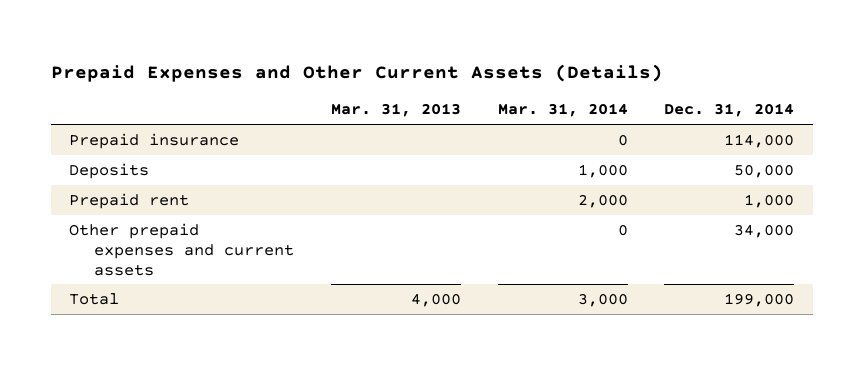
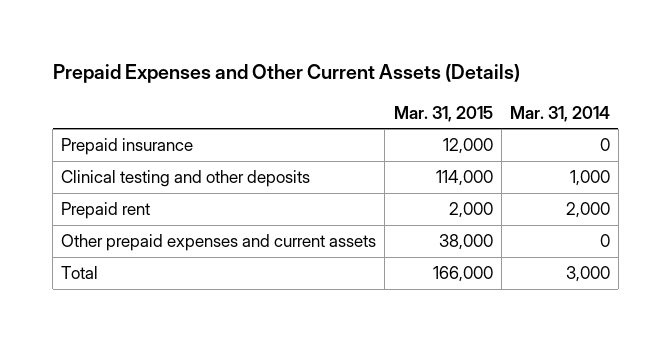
[330,103,461,118] Mar. 31, 2013 -> none
[664,103,795,118] Dec. 31, 2014 -> none
none -> [393,105,493,122] Mar. 31, 2015
[69,162,150,179] Deposits -> [61,170,311,188] Clinical testing and other deposits

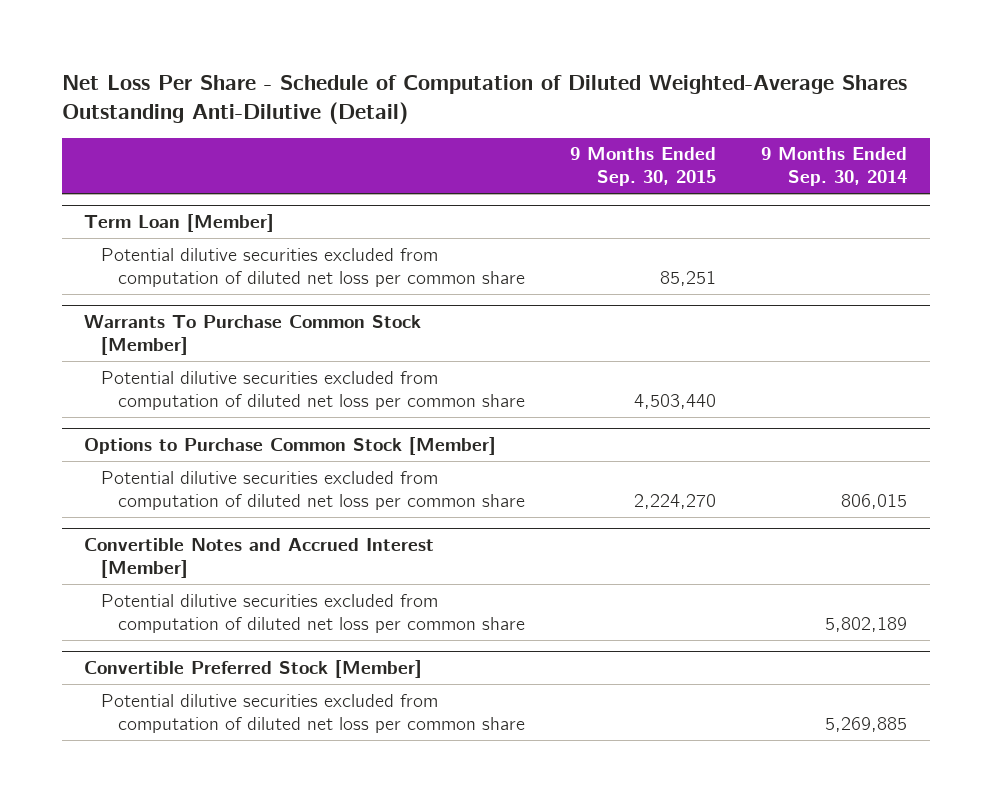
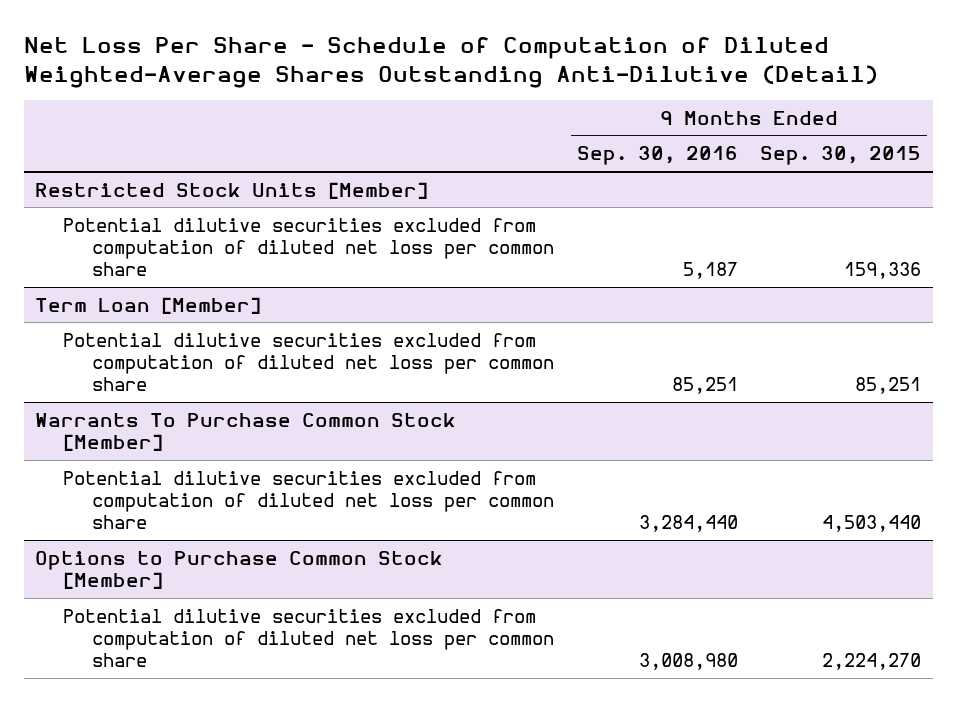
[761,147,908,187] 9 Months Ended Sep. 30, 2014 -> none
none -> [576,146,738,166] Sep. 30, 2016
none -> [34,181,428,199] Restricted Stock Units [Member]
none -> [63,217,554,277] Potential dilutive securities excluded from computation of diluted net loss per common share
[84,538,435,579] Convertible Notes and Accrued Interest [Member] -> none
[100,593,525,633] Potential dilutive securities excluded from computation of diluted net loss per common share -> none
[84,660,423,679] Convertible Preferred Stock [Member] -> none
[100,693,525,733] Potential dilutive securities excluded from computation of diluted net loss per common share -> none

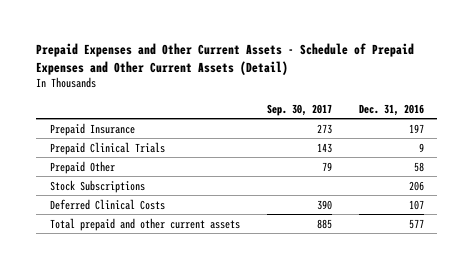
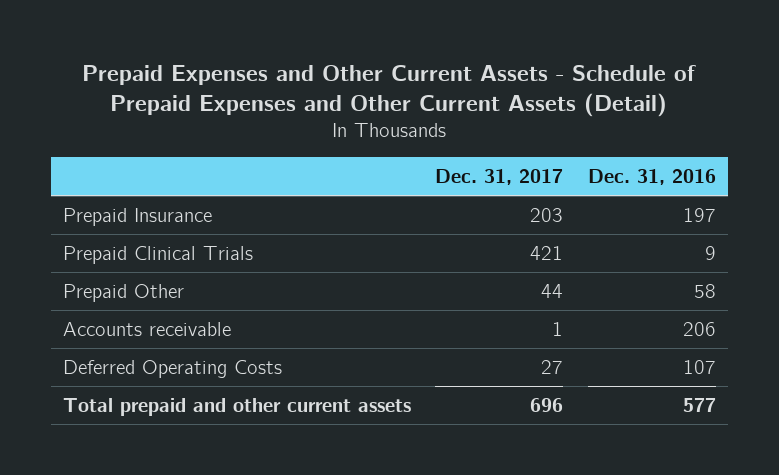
[266,103,332,116] Sep. 30, 2017 -> none
none -> [435,168,564,185] Dec. 31, 2017
[49,179,145,193] Stock Subscriptions -> none
none -> [62,321,231,336] Accounts receivable
[49,198,165,210] Deferred Clinical Costs -> [62,359,282,378] Deferred Operating Costs

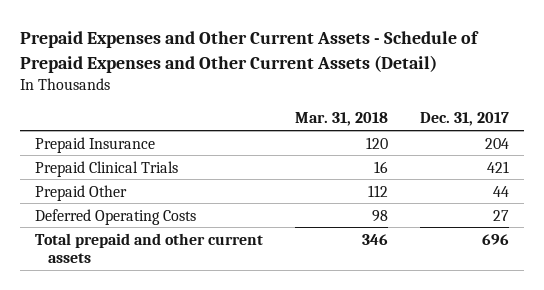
[587,168,716,185] Dec. 31, 2016 -> none
none -> [295,112,389,127] Mar. 31, 2018
[530,207,564,222] 203 -> [484,137,509,149] 204
[62,321,231,336] Accounts receivable -> none

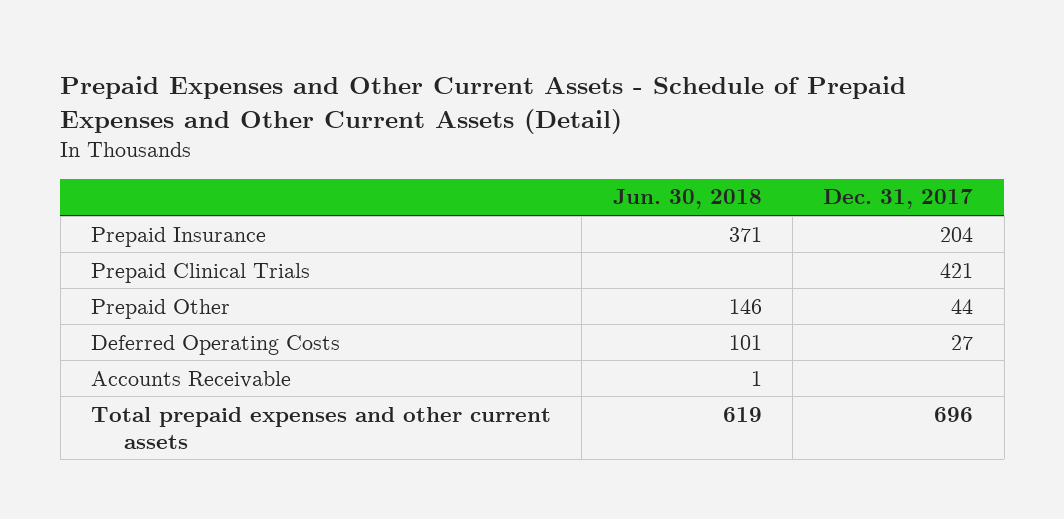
[295,112,389,127] Mar. 31, 2018 -> none
none -> [612,189,762,210] Jun. 30, 2018
none -> [91,370,292,388] Accounts Receivable
[35,232,264,264] Total prepaid and other current assets -> [91,406,552,449] Total prepaid expenses and other current assets

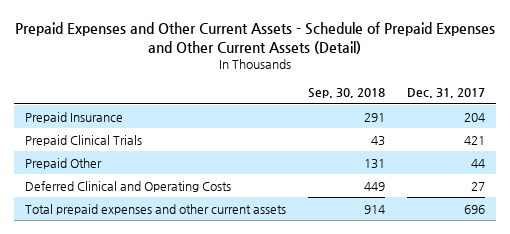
[612,189,762,210] Jun. 30, 2018 -> none
none -> [308,88,386,99] Sep. 30, 2018
[91,370,292,388] Accounts Receivable -> none
[91,334,341,355] Deferred Operating Costs -> [25,180,232,192] Deferred Clinical and Operating Costs

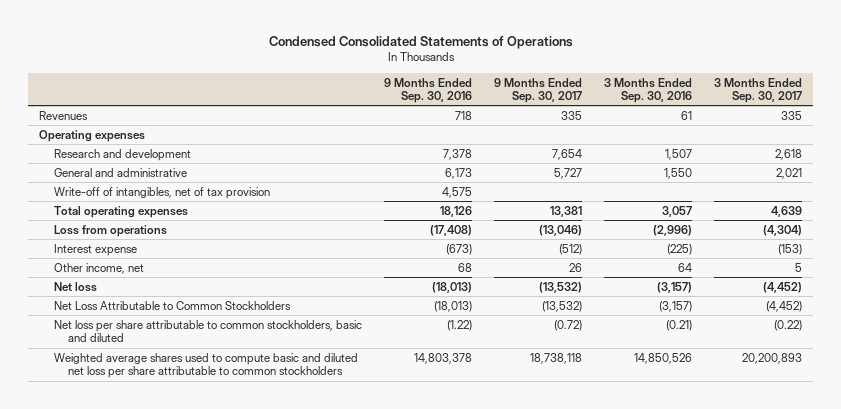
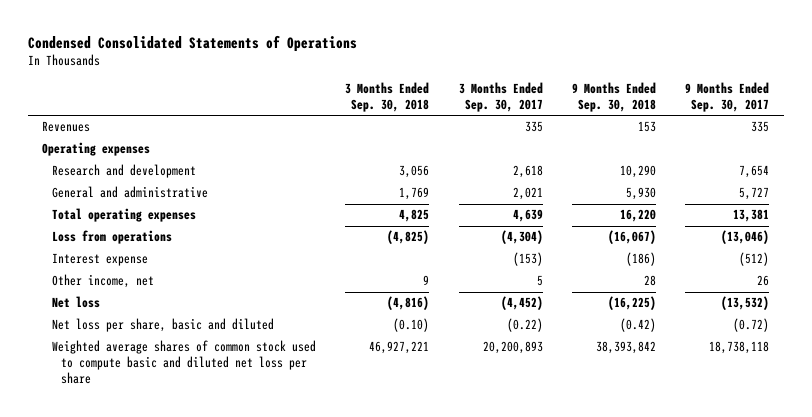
[383,77,472,103] 9 Months Ended Sep. 30, 2016 -> none
[603,77,692,103] 3 Months Ended Sep. 30, 2016 -> none
none -> [345,82,430,112] 3 Months Ended Sep. 30, 2018
none -> [572,82,657,112] 9 Months Ended Sep. 30, 2018
[53,186,270,199] Write-off of intangibles, net of tax provision -> none
[53,300,291,310] Net Loss Attributable to Common Stockholders -> none
[53,319,362,343] Net loss per share attributable to common stockholders, basic and diluted -> [51,318,274,333] Net loss per share, basic and diluted
[53,352,358,379] Weighted average shares used to compute basic and diluted net loss per share attributable to common stockholders -> [51,340,316,384] Weighted average shares of common stock used to compute basic and diluted net loss per share

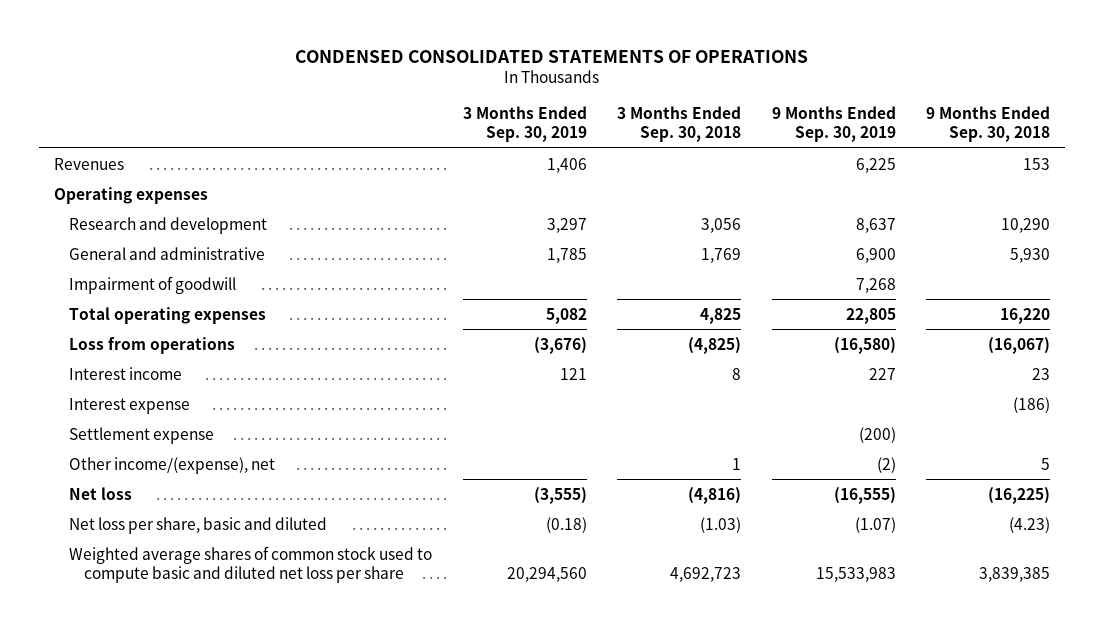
[27,34,357,52] Condensed Consolidated Statements of Operations -> [295,49,809,63] CONDENSED CONSOLIDATED STATEMENTS OF OPERATIONS
[458,82,543,112] 3 Months Ended Sep. 30, 2017 -> none
[685,82,770,112] 9 Months Ended Sep. 30, 2017 -> none
none -> [462,106,587,143] 3 Months Ended Sep. 30, 2019
none -> [771,106,896,143] 9 Months Ended Sep. 30, 2019
none -> [69,275,237,294] Impairment of goodwill
none -> [69,366,183,380] Interest income
none -> [69,426,215,444] Settlement expense
[51,274,154,289] Other income, net -> [69,456,276,474] Other income/(expense), net
[423,275,430,286] 9 -> [732,457,742,470] 1
[644,275,657,287] 28 -> [1041,457,1051,470] 5
[393,318,430,333] (0.10) -> [700,516,742,533] (1.03)
[620,318,657,333] (0.42) -> [1009,516,1051,533] (4.23)
[369,341,430,355] 46,927,221 -> [670,566,742,582] 4,692,723
[596,341,657,355] 38,393,842 -> [979,566,1051,582] 3,839,385

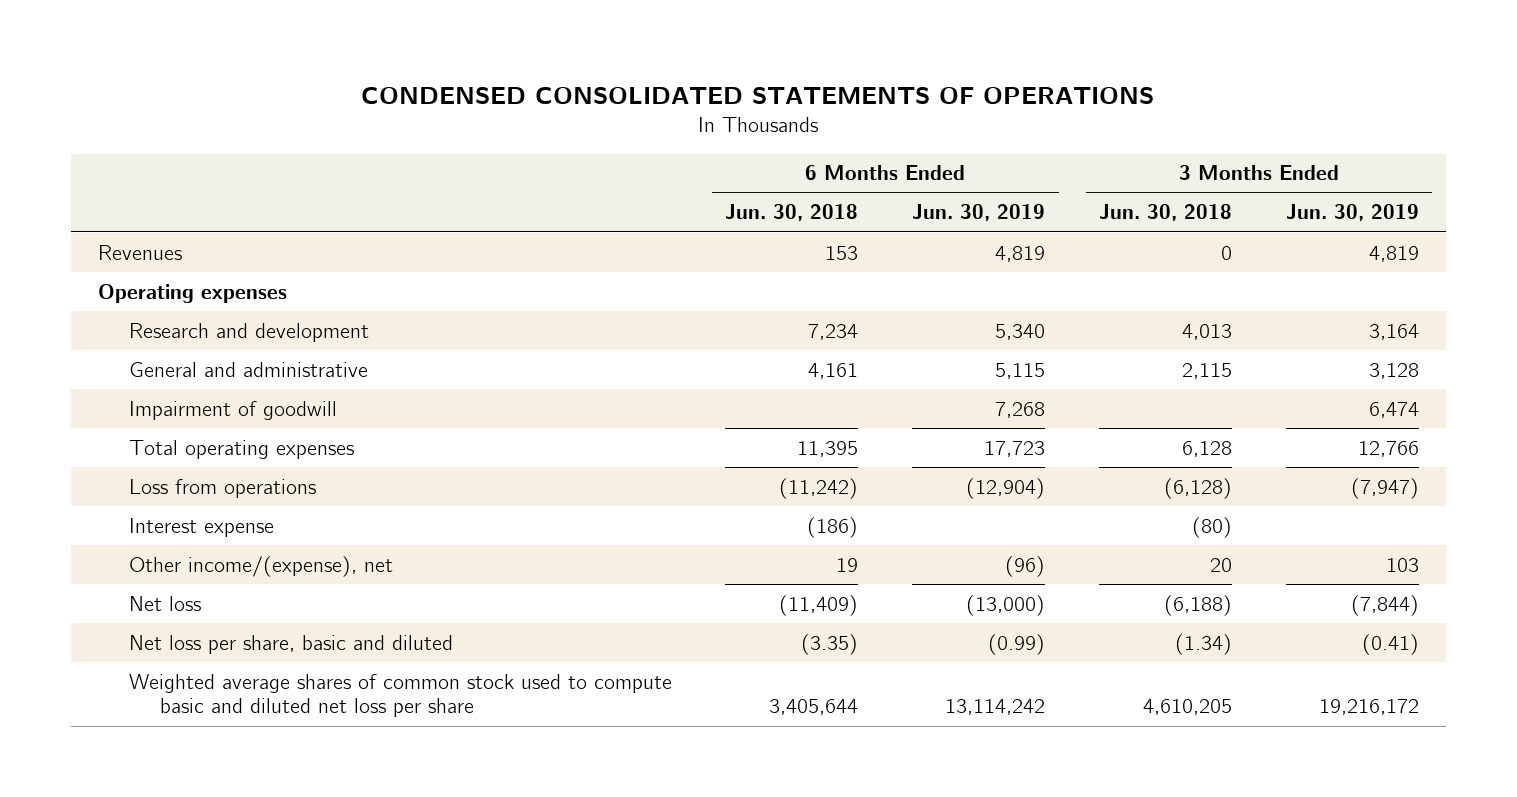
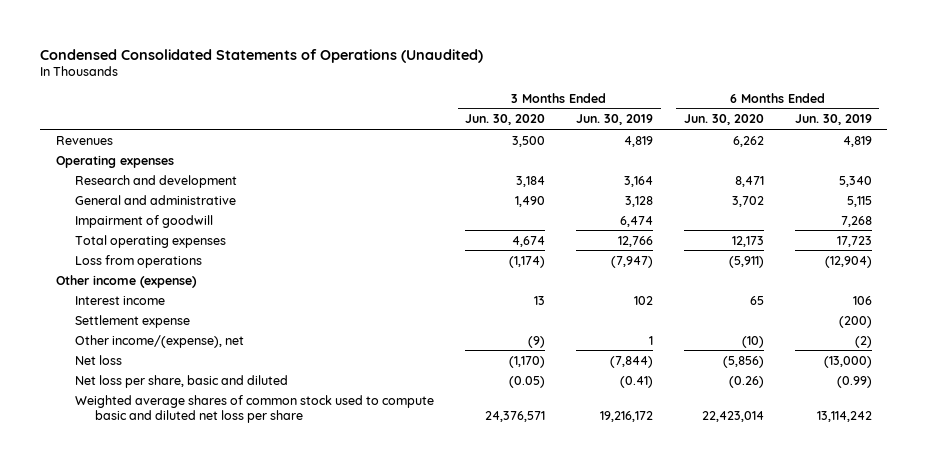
[361,86,1155,104] CONDENSED CONSOLIDATED STATEMENTS OF OPERATIONS -> [40,48,484,63] Condensed Consolidated Statements of Operations (Unaudited)
[725,204,859,222] Jun. 30, 2018 -> none
[1098,204,1232,222] Jun. 30, 2018 -> none
none -> [465,114,546,126] Jun. 30, 2020
none -> [683,114,764,126] Jun. 30, 2020
[128,517,274,537] Interest expense -> none
none -> [55,274,197,288] Other income (expense)
none -> [75,295,166,305] Interest income
none -> [75,314,191,328] Settlement expense
[1005,555,1046,577] (96) -> [854,335,872,348] (2)
[1385,557,1419,572] 103 -> [649,335,654,345] 1

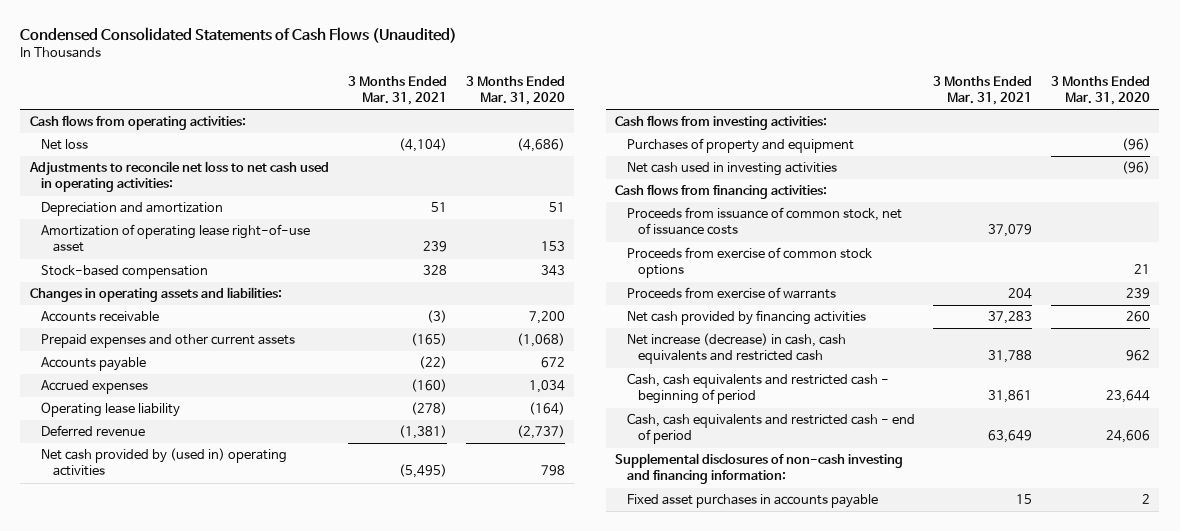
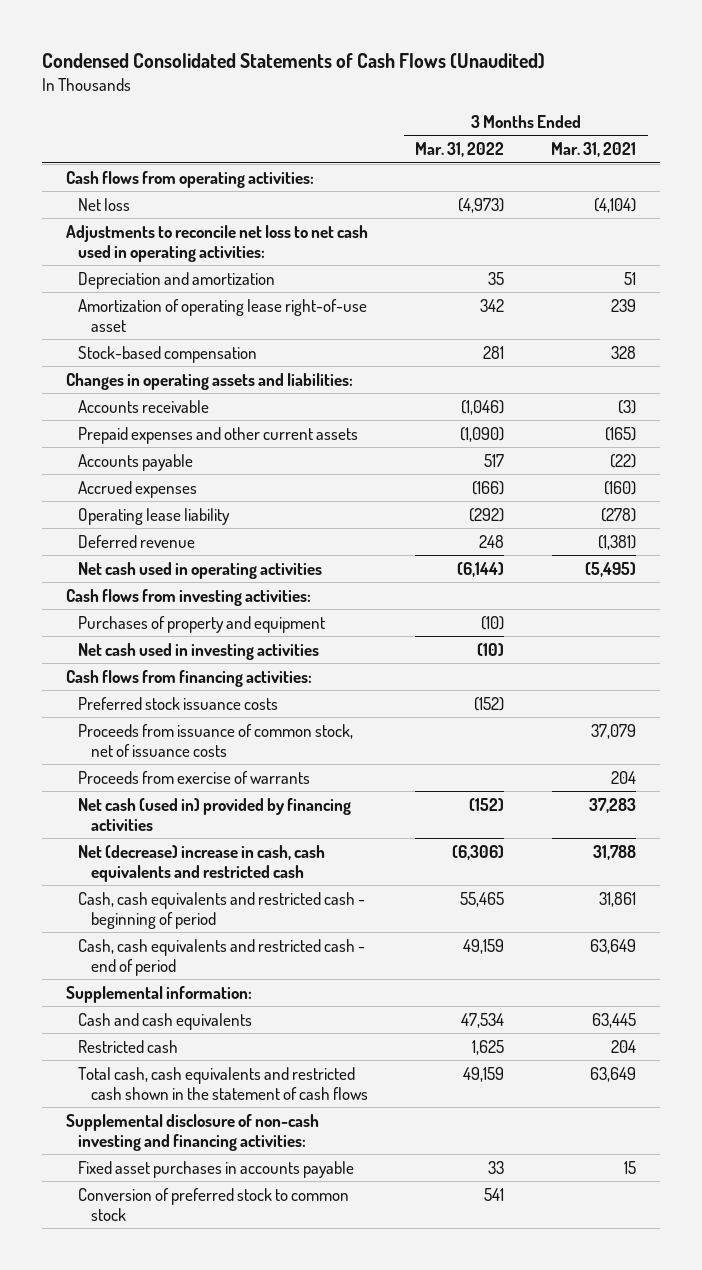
[465,75,565,106] 3 Months Ended Mar. 31, 2020 -> none
none -> [415,142,505,158] Mar. 31, 2022
[41,448,288,477] Net cash provided by (used in) operating activities -> [78,561,323,579] Net cash used in operating activities
none -> [78,696,279,710] Preferred stock issuance costs
[626,247,872,279] Proceeds from exercise of common stock options -> none
[626,310,866,326] Net cash provided by financing activities -> [78,797,352,831] Net cash (used in) provided by financing activities
[626,333,846,365] Net increase (decrease) in cash, cash equivalents and restricted cash -> [78,844,326,882] Net (decrease) increase in cash, cash equivalents and restricted cash
none -> [65,985,252,1003] Supplemental information:
none -> [78,1012,253,1030] Cash and cash equivalents
none -> [78,1039,179,1053] Restricted cash
none -> [78,1066,369,1100] Total cash, cash equivalents and restricted cash shown in the statement of cash flows
[615,453,904,485] Supplemental disclosures of non-cash investing and financing information: -> [65,1113,319,1151] Supplemental disclosure of non-cash investing and financing activities:
none -> [78,1187,350,1221] Conversion of preferred stock to common stock

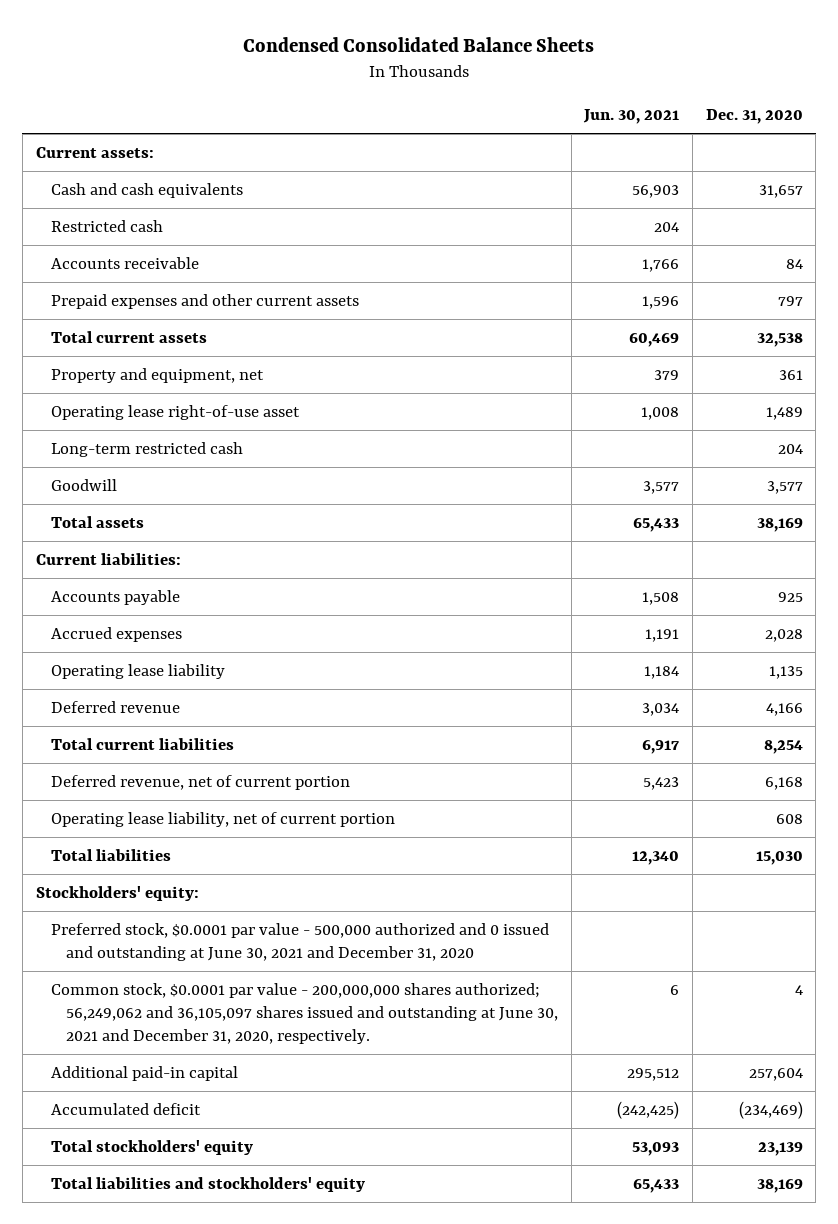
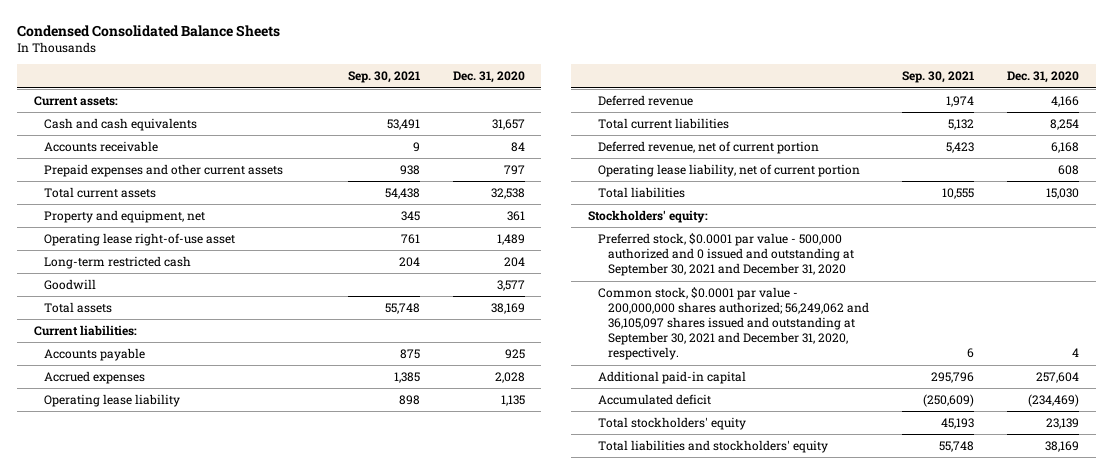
[583,109,680,125] Jun. 30, 2021 -> none
none -> [347,71,420,84] Sep. 30, 2021
[50,219,163,232] Restricted cash -> none
[50,922,549,961] Preferred stock, $0.0001 par value - 500,000 authorized and 0 issued and outstanding at June 30, 2021 and December 31, 2020 -> [598,233,855,277] Preferred stock, $0.0001 par value - 500,000 authorized and 0 issued and outstanding at September 30, 2021 and December 31, 2020
[50,982,559,1044] Common stock, $0.0001 par value - 200,000,000 shares authorized; 56,249,062 and 36,105,097 shares issued and outstanding at June 30, 2021 and December 31, 2020, respectively. -> [598,287,870,361] Common stock, $0.0001 par value - 200,000,000 shares authorized; 56,249,062 and 36,105,097 shares issued and outstanding at September 30, 2021 and December 31, 2020, respectively.

